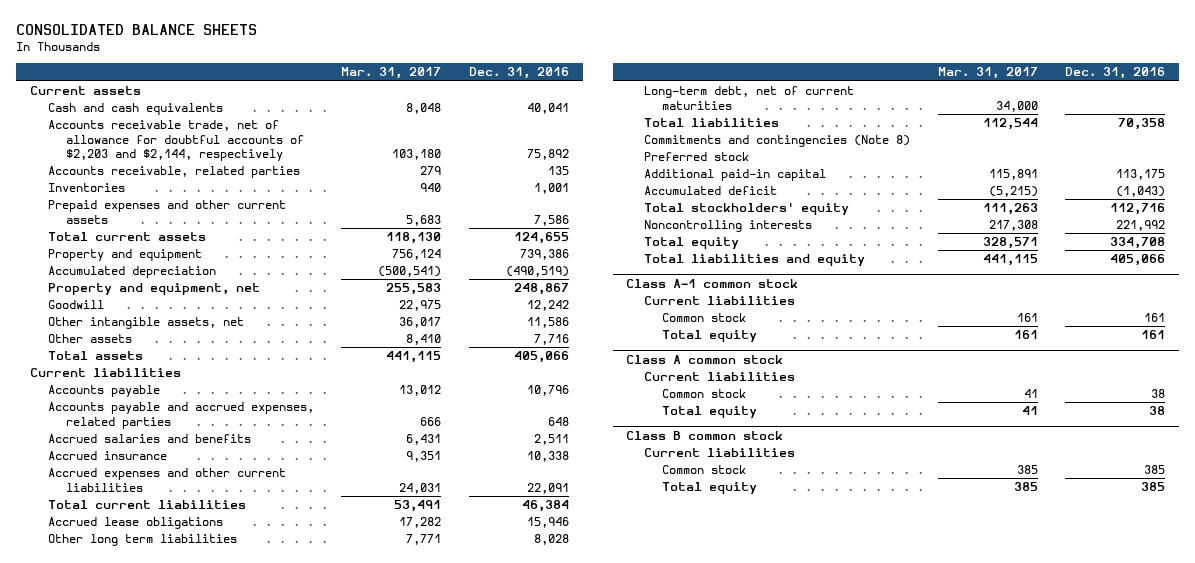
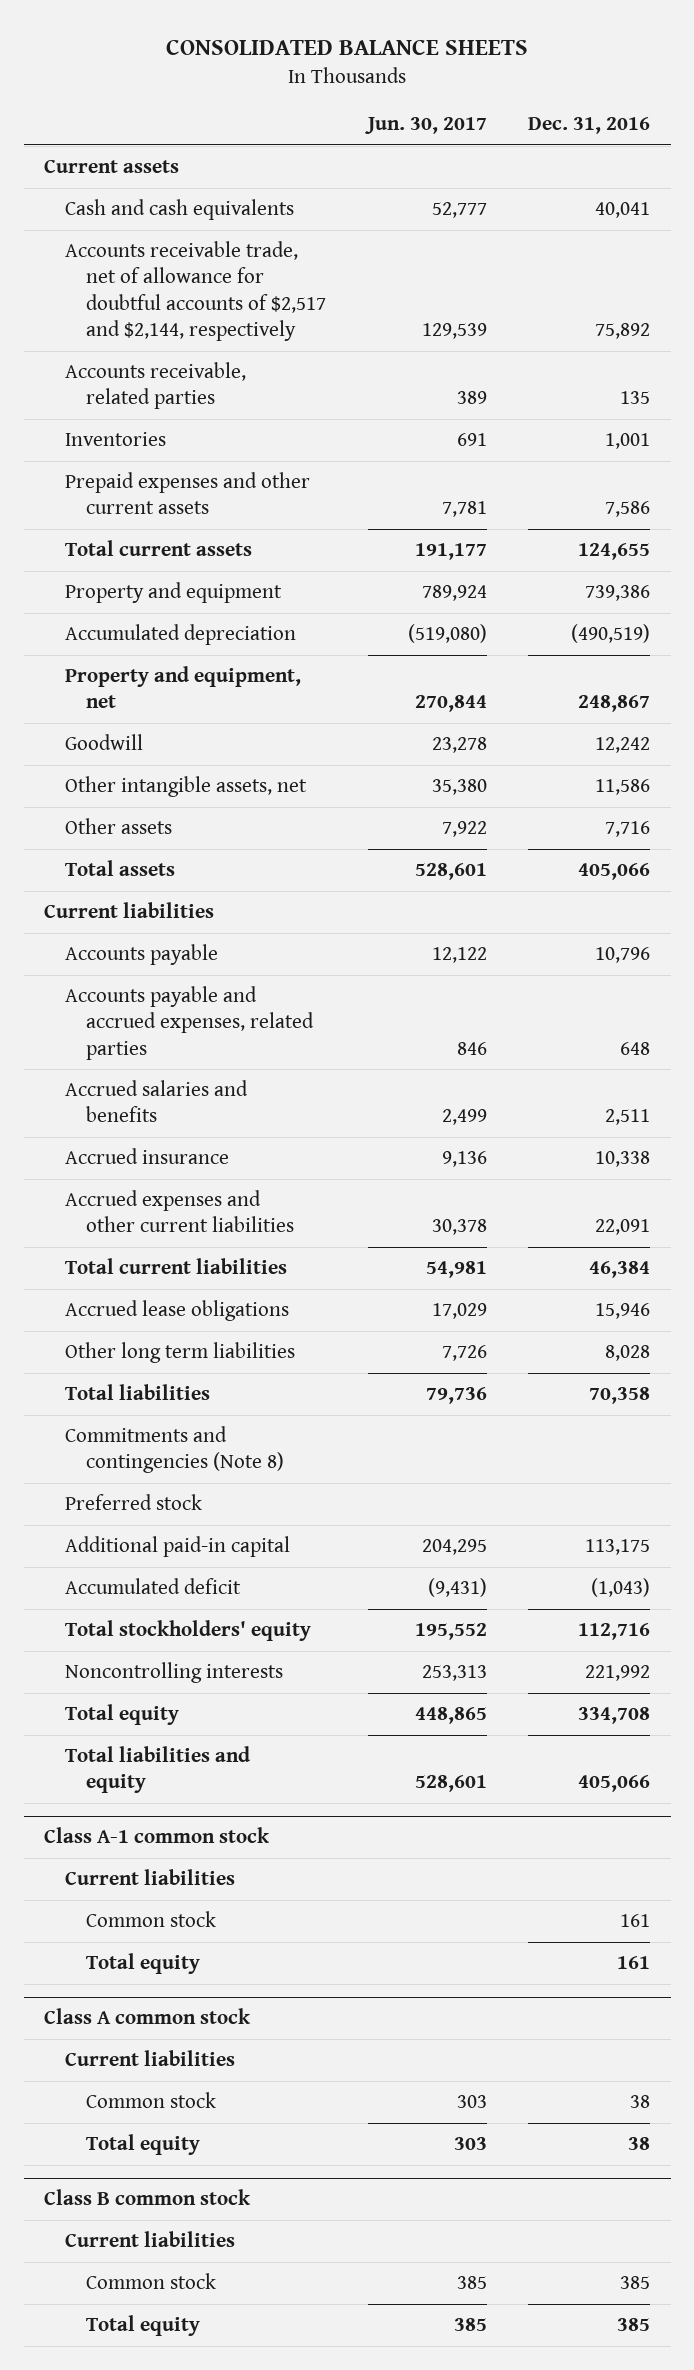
[341,67,442,80] Mar. 31, 2017 -> none
none -> [364,117,487,135] Jun. 30, 2017
[47,120,304,162] Accounts receivable trade, net of allowance for doubtful accounts of $2,203 and $2,144, respectively -> [65,241,327,342] Accounts receivable trade, net of allowance for doubtful accounts of $2,517 and $2,144, respectively
[643,86,854,110] Long-term debt, net of current maturities -> none

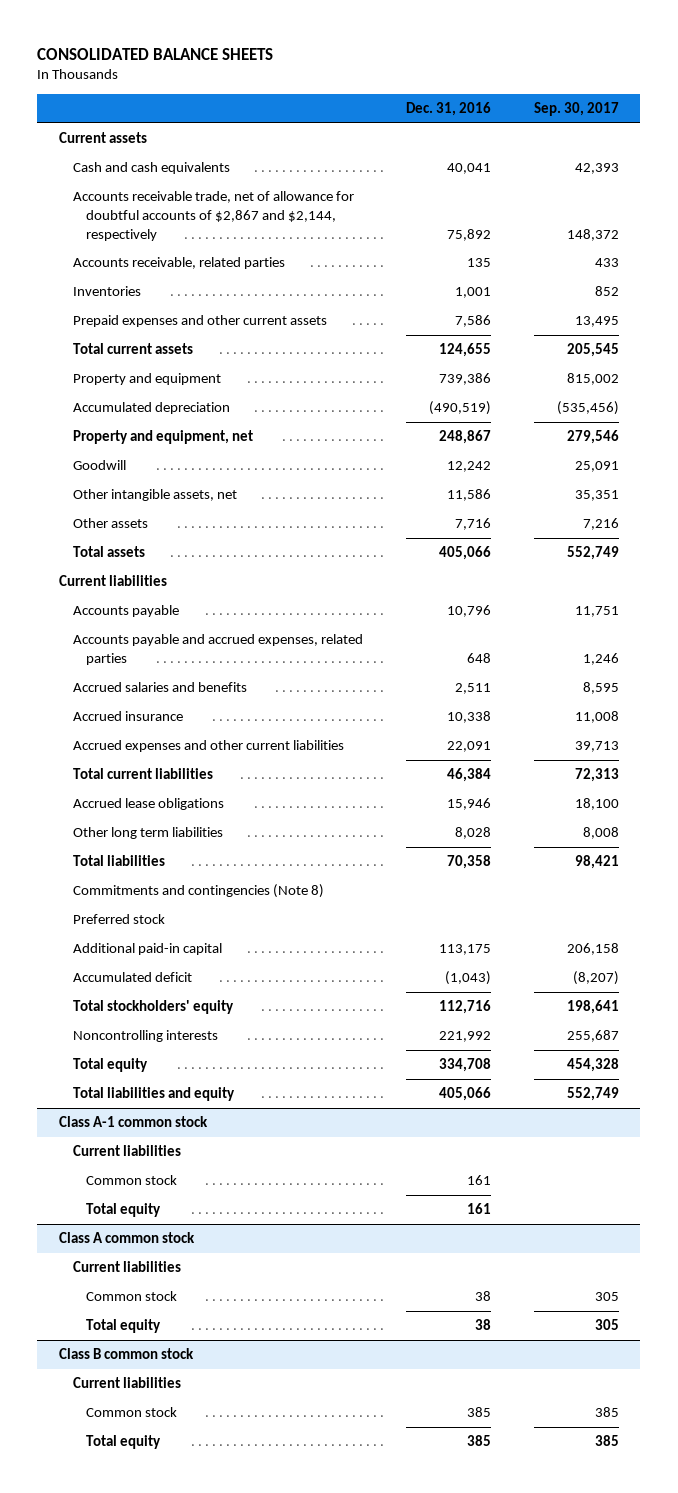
[364,117,487,135] Jun. 30, 2017 -> none
none -> [533,102,619,117] Sep. 30, 2017
[65,241,327,342] Accounts receivable trade, net of allowance for doubtful accounts of $2,517 and $2,144, respectively -> [72,191,354,241] Accounts receivable trade, net of allowance for doubtful accounts of $2,867 and $2,144, respectively

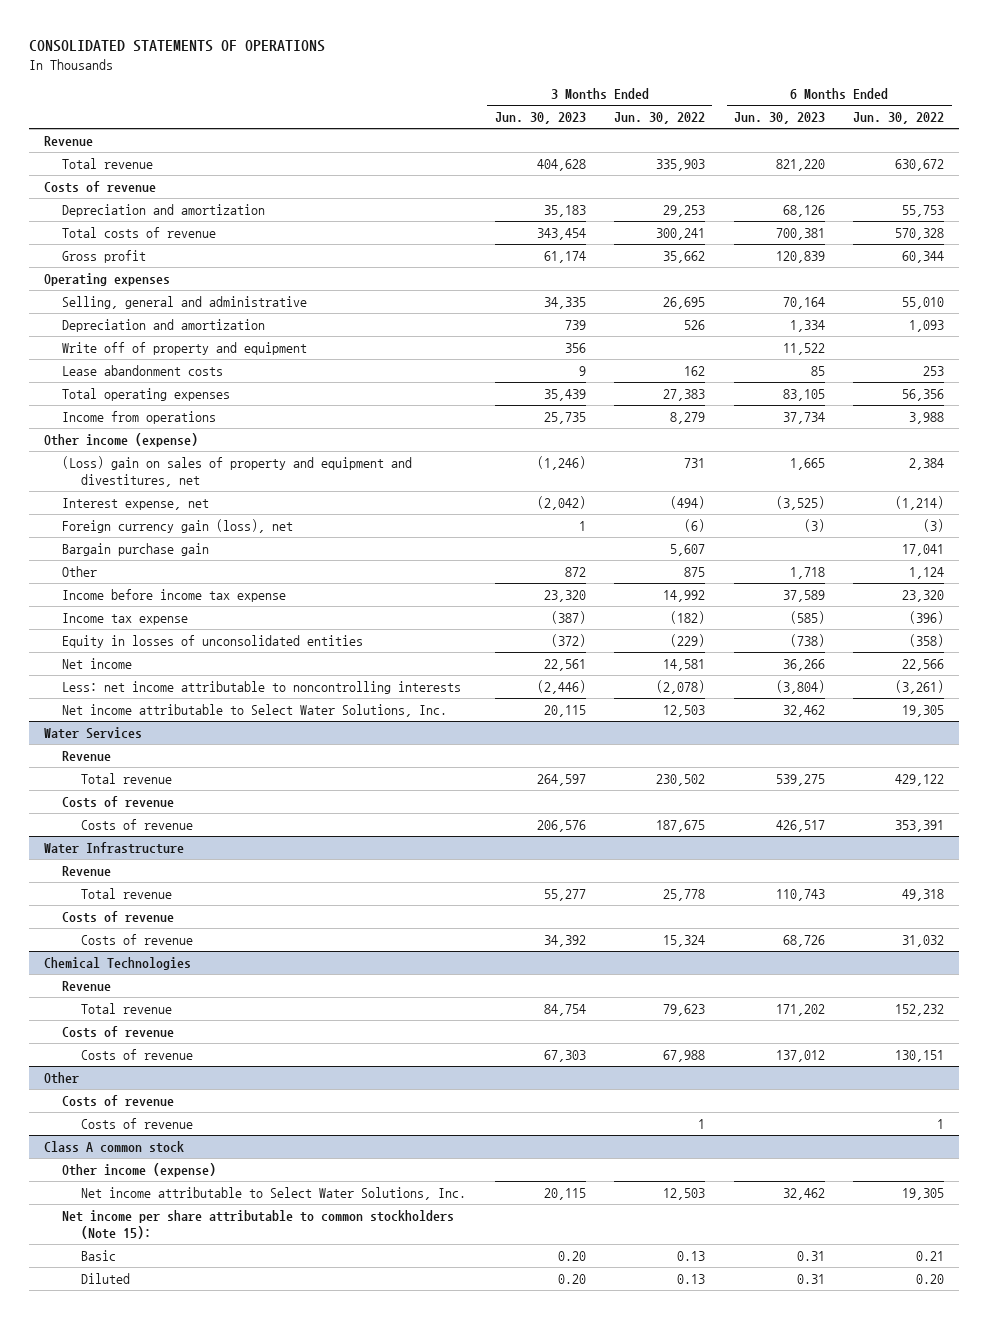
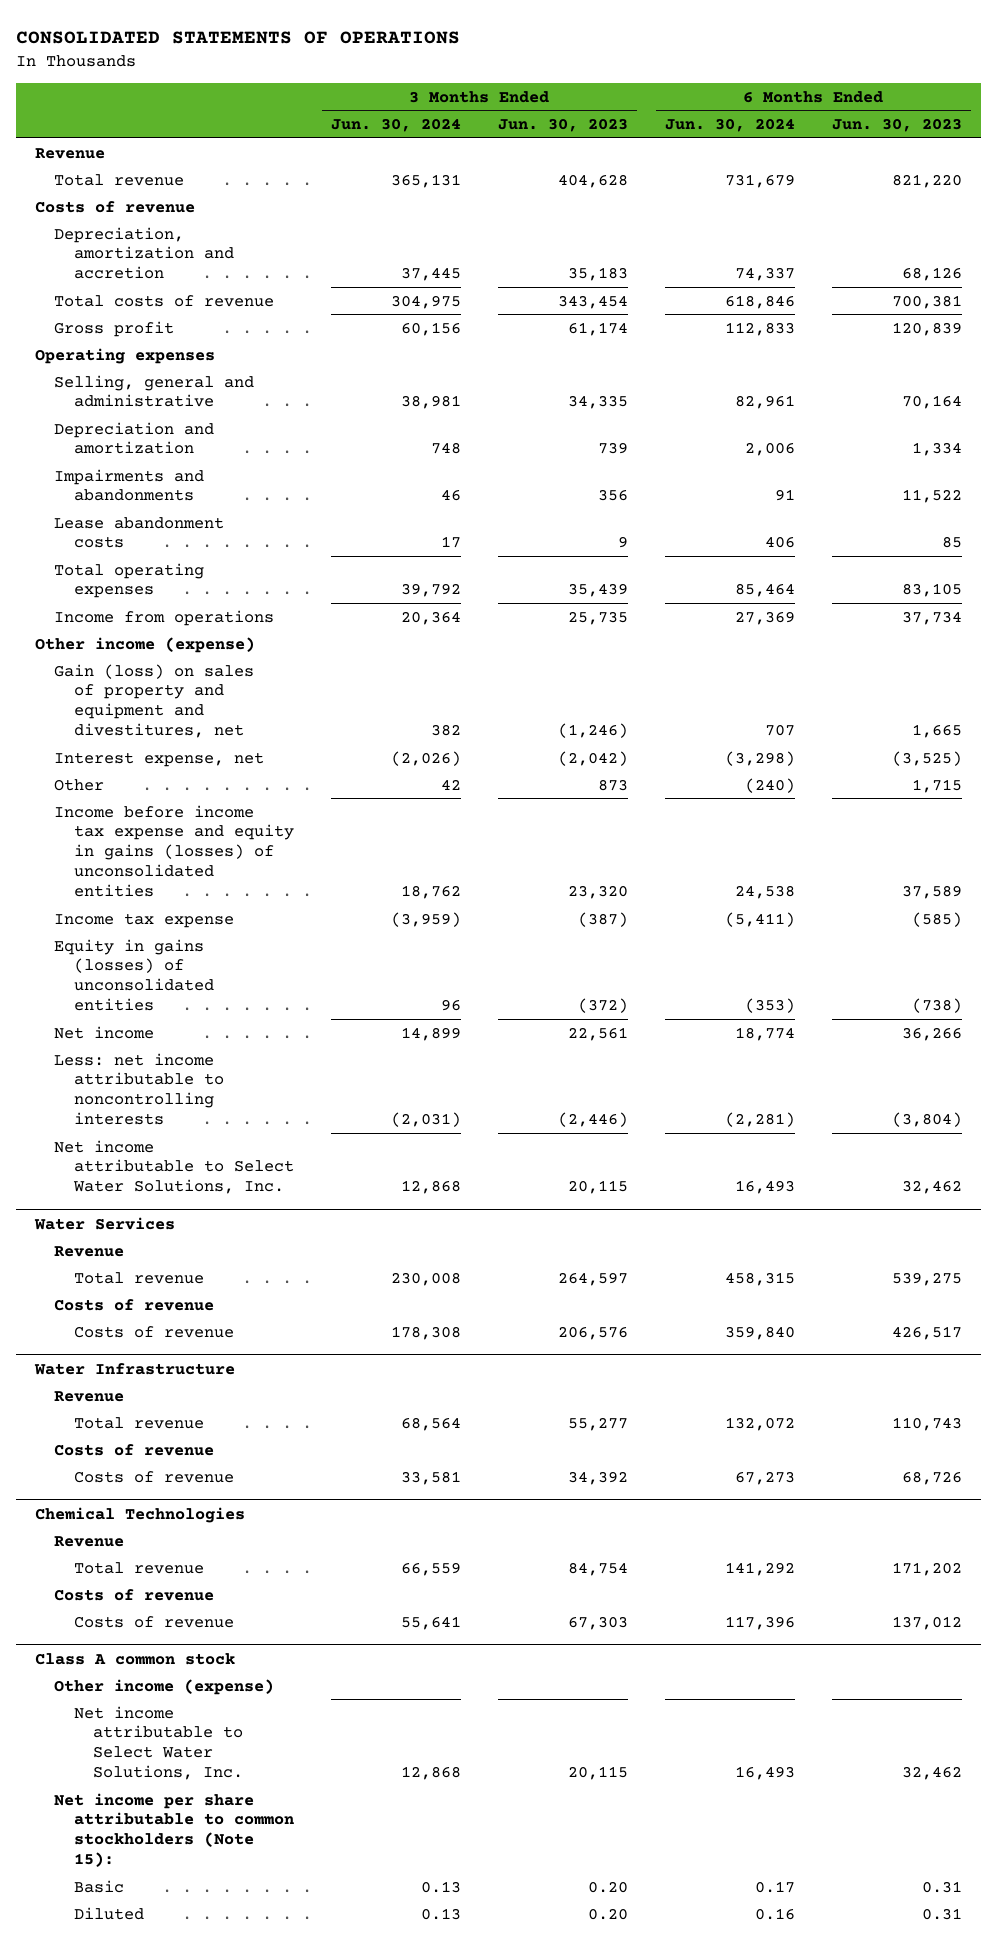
[614,112,706,125] Jun. 30, 2022 -> none
[853,112,945,125] Jun. 30, 2022 -> none
none -> [330,117,461,132] Jun. 30, 2024
none -> [664,117,795,132] Jun. 30, 2024
[62,203,266,217] Depreciation and amortization -> [54,226,234,280] Depreciation, amortization and accretion
[62,341,308,355] Write off of property and equipment -> [54,468,205,502] Impairments and abandonments
[62,455,413,487] (Loss) gain on sales of property and equipment and divestitures, net -> [54,663,255,739] Gain (loss) on sales of property and equipment and divestitures, net
[62,518,294,533] Foreign currency gain (loss), net -> none
[62,542,210,556] Bargain purchase gain -> none
[564,566,586,577] 872 -> [597,778,628,791] 873
[789,566,825,579] 1,718 -> [911,778,962,793] 1,715
[62,588,287,602] Income before income tax expense -> [54,804,294,898] Income before income tax expense and equity in gains (losses) of unconsolidated entities
[62,634,364,648] Equity in losses of unconsolidated entities -> [54,938,214,1012] Equity in gains (losses) of unconsolidated entities
[43,1071,79,1084] Other -> none
[62,1094,175,1107] Costs of revenue -> none
[80,1117,193,1129] Costs of revenue -> none

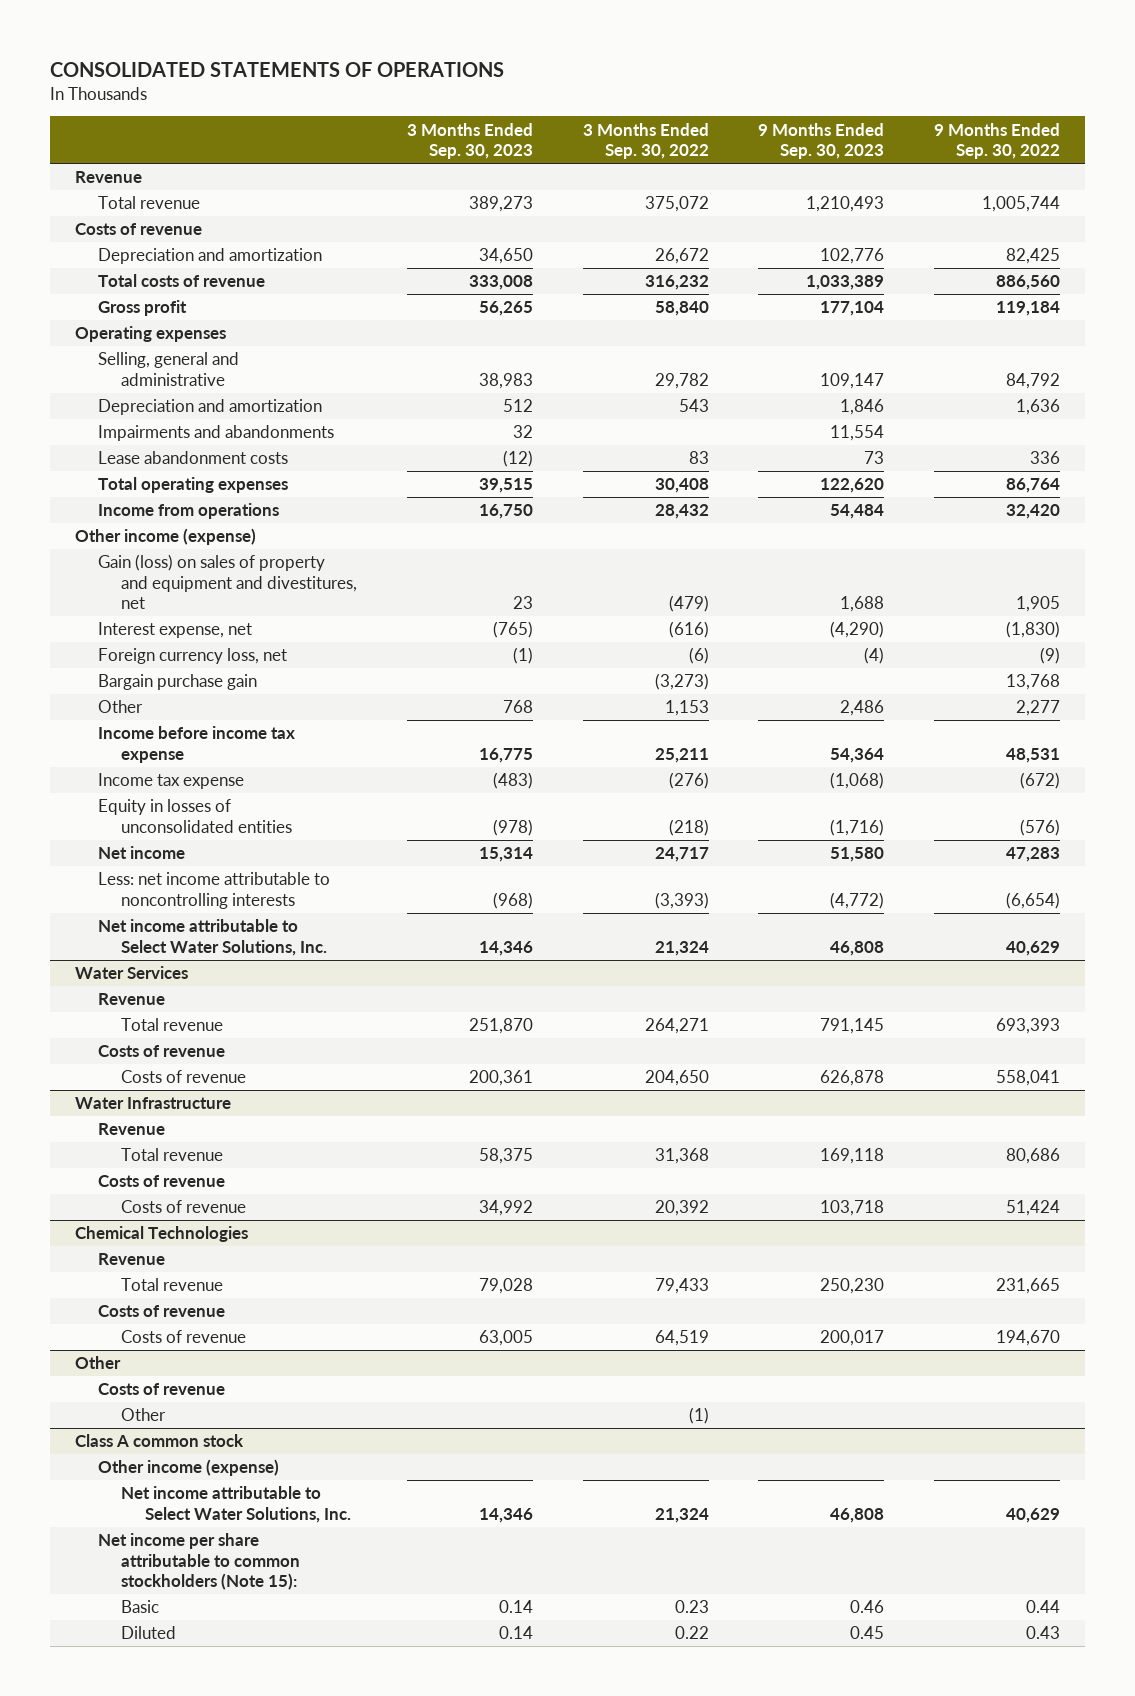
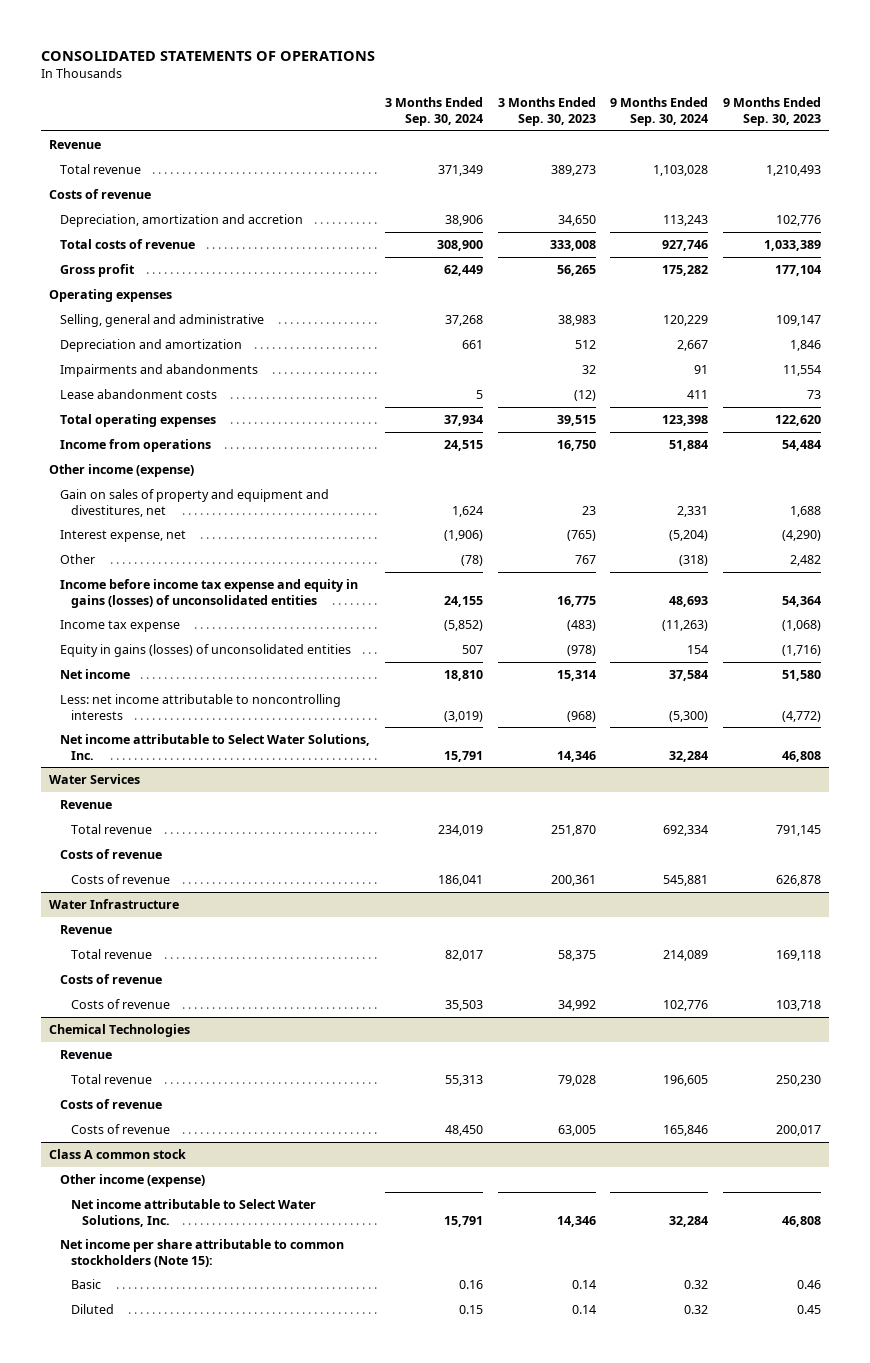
[582,122,709,160] 3 Months Ended Sep. 30, 2022 -> none
[933,122,1060,160] 9 Months Ended Sep. 30, 2022 -> none
none -> [384,97,483,127] 3 Months Ended Sep. 30, 2024
none -> [610,97,709,127] 9 Months Ended Sep. 30, 2024
[98,248,323,265] Depreciation and amortization -> [59,213,303,227] Depreciation, amortization and accretion
[98,554,358,610] Gain (loss) on sales of property and equipment and divestitures, net -> [59,488,329,517] Gain on sales of property and equipment and divestitures, net
[98,648,288,665] Foreign currency loss, net -> none
[98,674,258,691] Bargain purchase gain -> none
[503,700,534,714] 768 -> [574,554,596,564] 767
[840,700,885,717] 2,486 -> [790,554,822,566] 2,482
[98,726,296,763] Income before income tax expense -> [59,578,358,608] Income before income tax expense and equity in gains (losses) of unconsolidated entities
[98,799,293,833] Equity in losses of unconsolidated entities -> [59,643,351,657] Equity in gains (losses) of unconsolidated entities
[75,1356,122,1370] Other -> none
[98,1383,226,1396] Costs of revenue -> none
[121,1408,167,1422] Other -> none

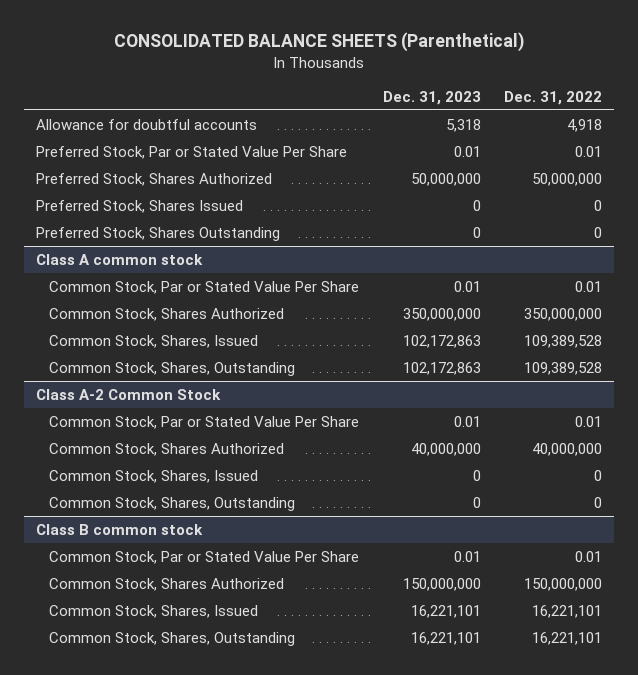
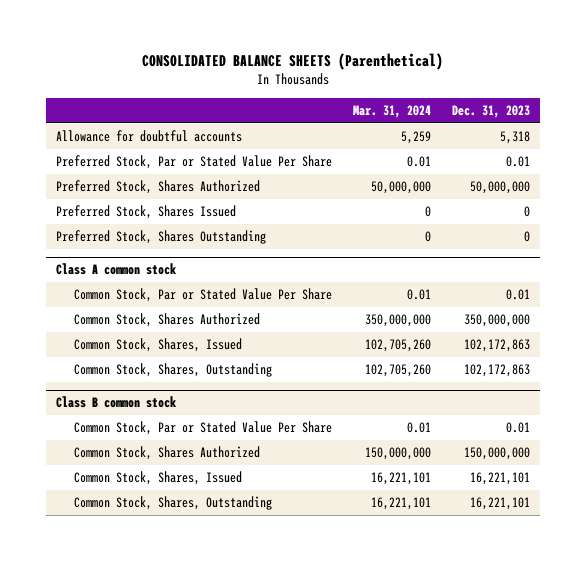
[504,90,603,105] Dec. 31, 2022 -> none
none -> [352,104,431,118] Mar. 31, 2024
[35,388,221,400] Class A-2 Common Stock -> none
[48,415,359,429] Common Stock, Par or Stated Value Per Share -> none
[48,442,284,456] Common Stock, Shares Authorized -> none
[48,469,258,483] Common Stock, Shares, Issued -> none
[48,496,295,511] Common Stock, Shares, Outstanding -> none

